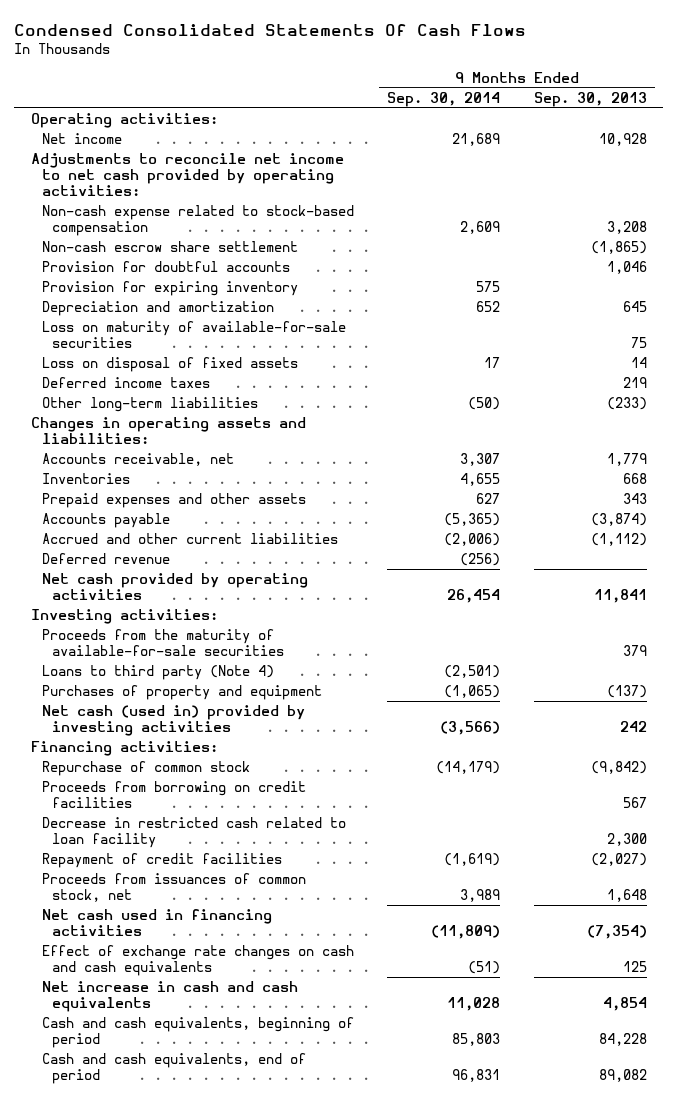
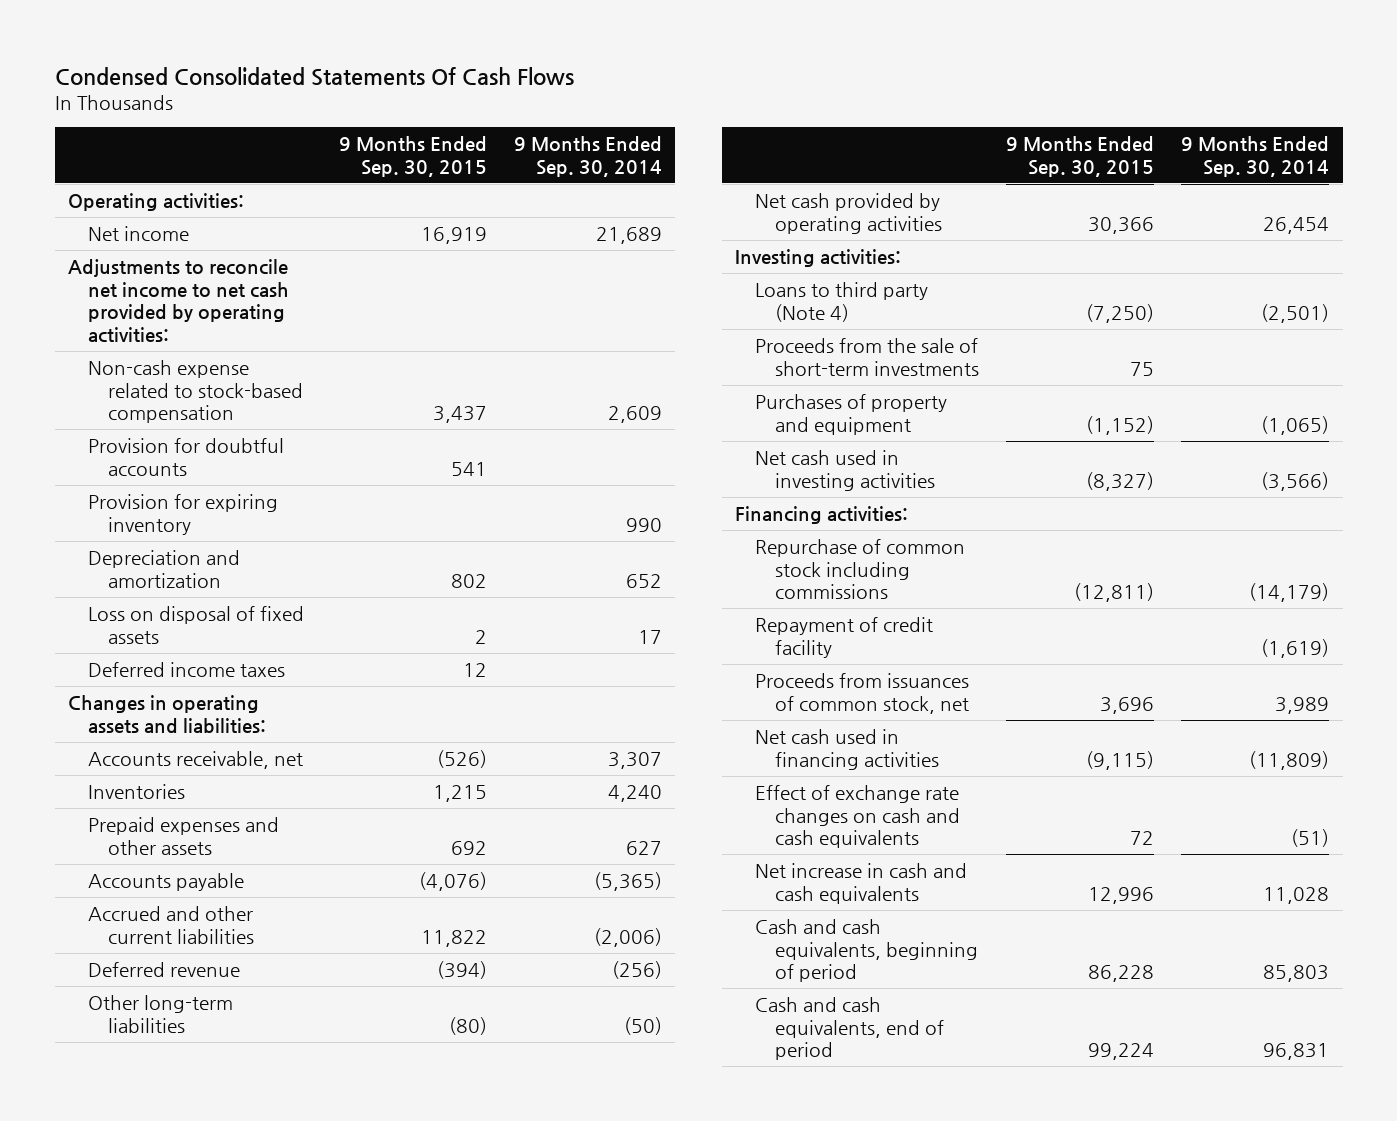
[533,91,647,107] Sep. 30, 2013 -> none
none -> [339,136,488,177] 9 Months Ended Sep. 30, 2015
[41,241,298,253] Non-cash escrow share settlement -> none
[476,281,501,293] 575 -> [625,517,662,532] 990
[41,321,346,349] Loss on maturity of available-for-sale securities -> none
[460,473,501,487] 4,655 -> [607,785,662,803] 4,240
[41,397,258,413] Other long-term liabilities -> [88,995,234,1033] Other long-term liabilities
[41,629,285,657] Proceeds from the maturity of available-for-sale securities -> none
none -> [755,338,980,376] Proceeds from the sale of short-term investments
[41,705,305,737] Net cash (used in) provided by investing activities -> [755,450,936,491] Net cash used in investing activities
[41,781,306,809] Proceeds from borrowing on credit facilities -> none
[41,817,346,849] Decrease in restricted cash related to loan facility -> none
[41,761,250,777] Repurchase of common stock -> [755,539,966,600] Repurchase of common stock including commissions
[41,853,282,869] Repayment of credit facilities -> [755,617,934,658] Repayment of credit facility

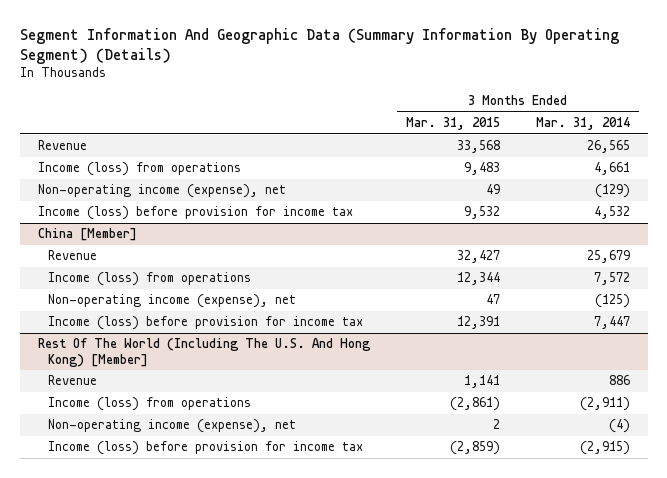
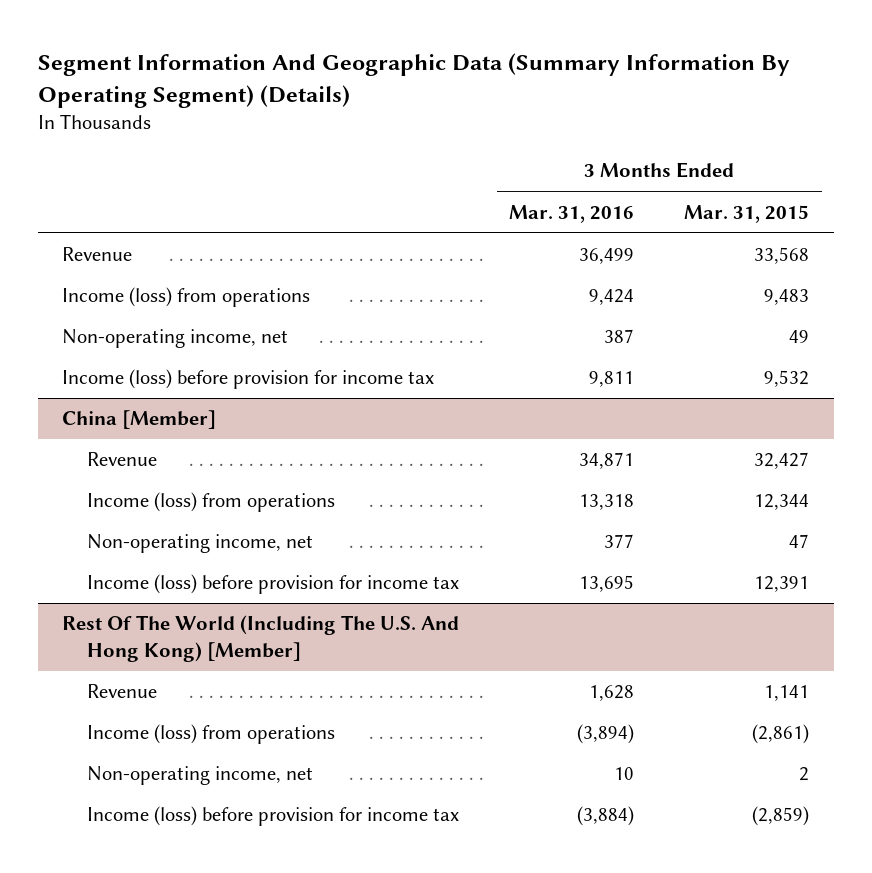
[535,117,630,131] Mar. 31, 2014 -> none
none -> [509,204,635,223] Mar. 31, 2016
[37,184,286,199] Non-operating income (expense), net -> [62,329,289,349] Non-operating income, net
[47,294,296,309] Non-operating income (expense), net -> [87,534,314,554] Non-operating income, net
[47,419,296,434] Non-operating income (expense), net -> [87,766,314,786] Non-operating income, net

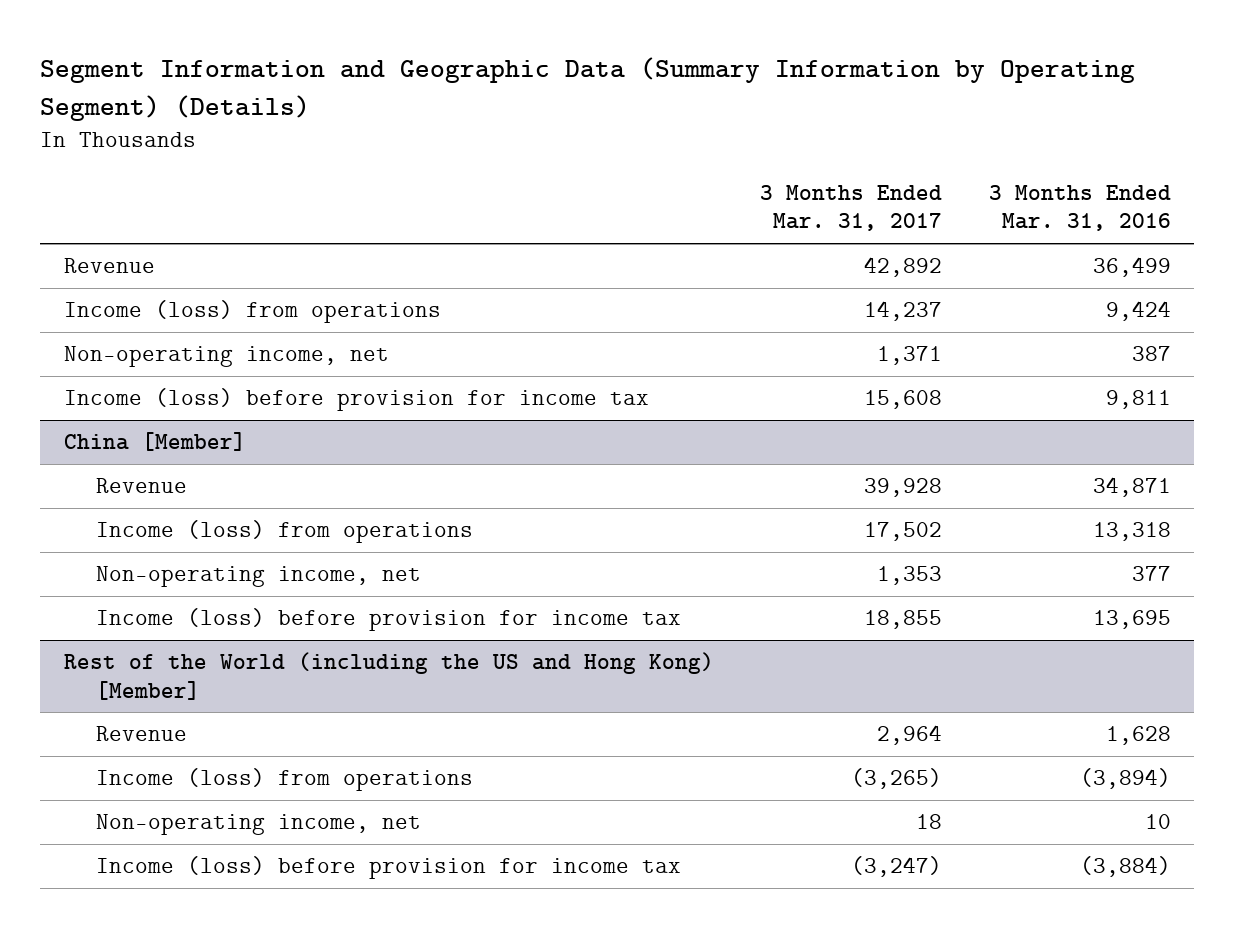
[37,52,790,108] Segment Information And Geographic Data (Summary Information By Operating Segment) (Details) -> [40,57,1136,121] Segment Information and Geographic Data (Summary Information by Operating Segment) (Details)
[684,204,810,223] Mar. 31, 2015 -> none
none -> [760,184,943,232] 3 Months Ended Mar. 31, 2017
[62,615,460,663] Rest Of The World (Including The U.S. And Hong Kong) [Member] -> [63,652,714,700] Rest of the World (including the US and Hong Kong) [Member]

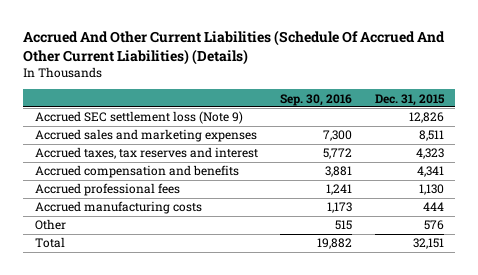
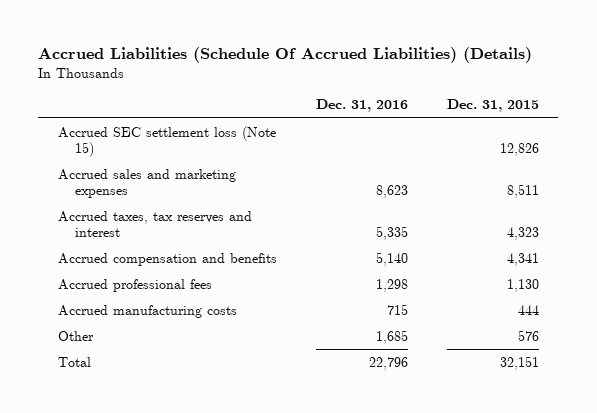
[23,30,446,65] Accrued And Other Current Liabilities (Schedule Of Accrued And Other Current Liabilities) (Details) -> [38,47,533,64] Accrued Liabilities (Schedule Of Accrued Liabilities) (Details)
[280,93,353,106] Sep. 30, 2016 -> none
none -> [315,99,408,113] Dec. 31, 2016
[34,111,243,125] Accrued SEC settlement loss (Note 9) -> [57,125,276,158] Accrued SEC settlement loss (Note 15)

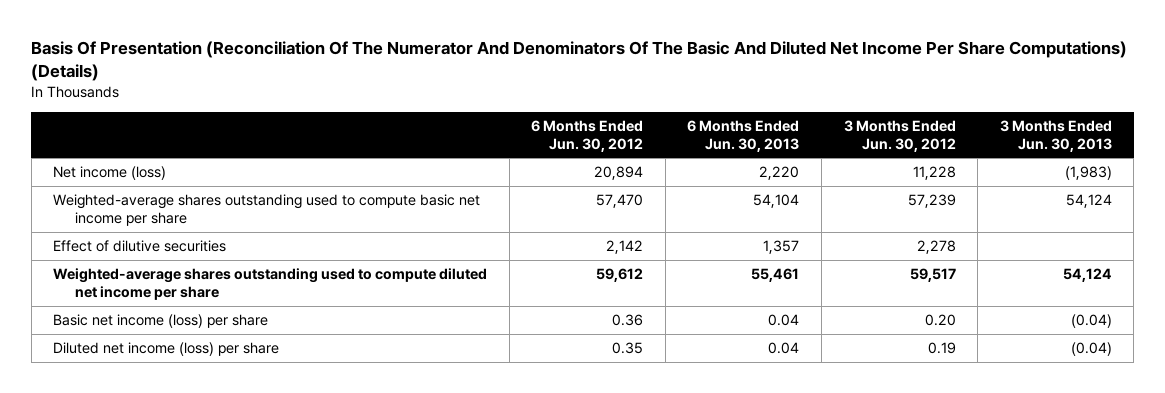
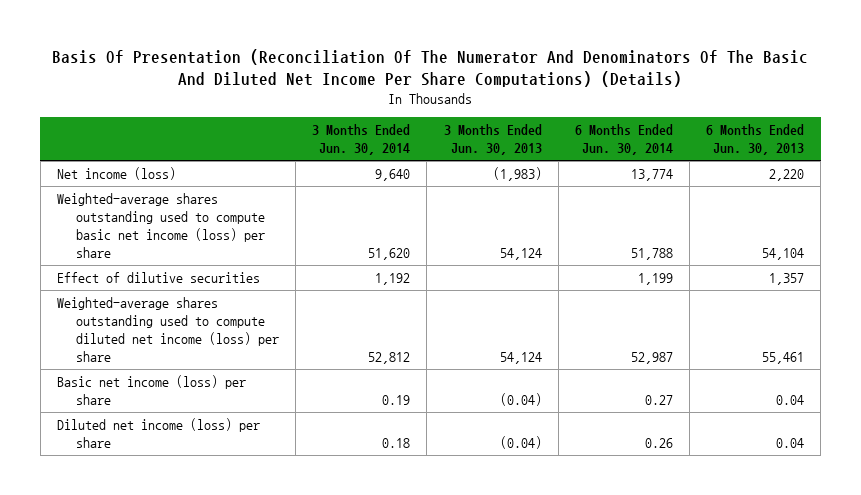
[531,119,644,152] 6 Months Ended Jun. 30, 2012 -> none
[843,119,956,152] 3 Months Ended Jun. 30, 2012 -> none
none -> [312,124,411,156] 3 Months Ended Jun. 30, 2014
none -> [574,124,673,156] 6 Months Ended Jun. 30, 2014
[53,194,481,227] Weighted-average shares outstanding used to compute basic net income per share -> [56,193,265,258] Weighted-average shares outstanding used to compute basic net income (loss) per share
[53,268,488,301] Weighted-average shares outstanding used to compute diluted net income per share -> [56,297,279,362] Weighted-average shares outstanding used to compute diluted net income (loss) per share

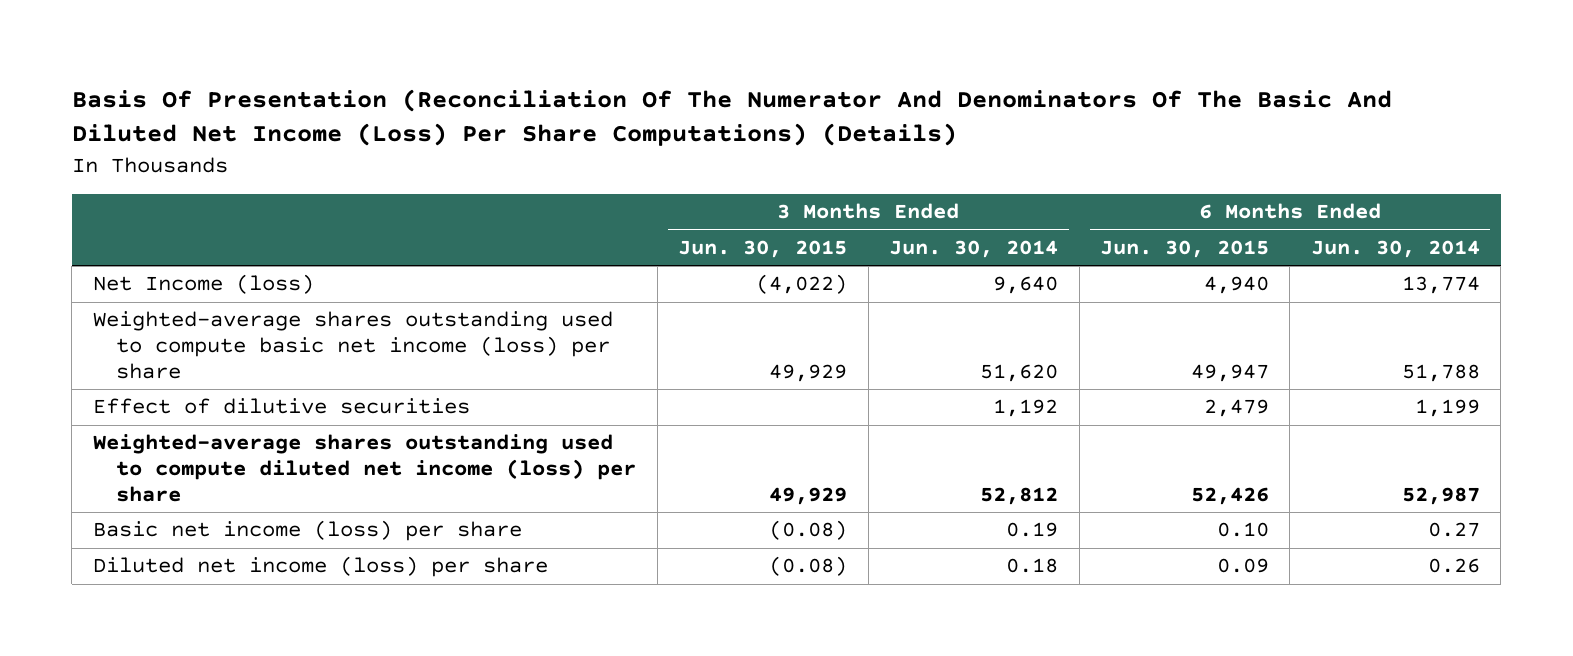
[52,49,809,87] Basis Of Presentation (Reconciliation Of The Numerator And Denominators Of The Basic And Diluted Net Income Per Share Computations) (Details) -> [71,88,1392,147] Basis Of Presentation (Reconciliation Of The Numerator And Denominators Of The Basic And Diluted Net Income (Loss) Per Share Computations) (Details)
[443,124,542,156] 3 Months Ended Jun. 30, 2013 -> none
[706,124,805,156] 6 Months Ended Jun. 30, 2013 -> none
none -> [678,240,848,259] Jun. 30, 2015
none -> [1099,240,1269,259] Jun. 30, 2015
[56,167,176,181] Net income (loss) -> [92,274,314,295] Net Income (loss)

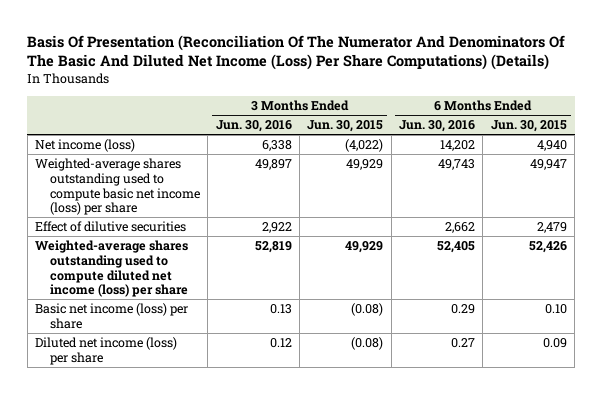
[889,240,1059,259] Jun. 30, 2014 -> none
[1310,240,1480,259] Jun. 30, 2014 -> none
none -> [215,120,292,133] Jun. 30, 2016
none -> [399,120,476,133] Jun. 30, 2016
[92,274,314,295] Net Income (loss) -> [35,139,136,153] Net income (loss)

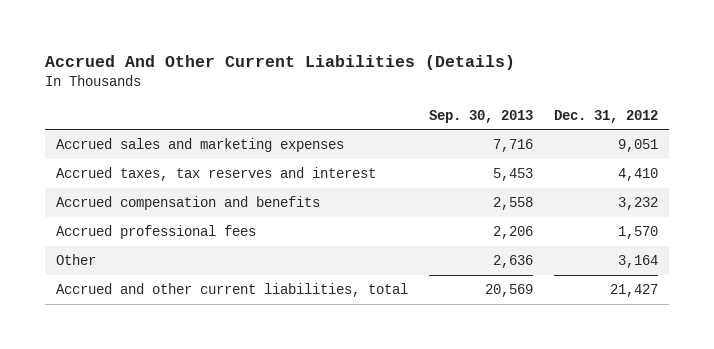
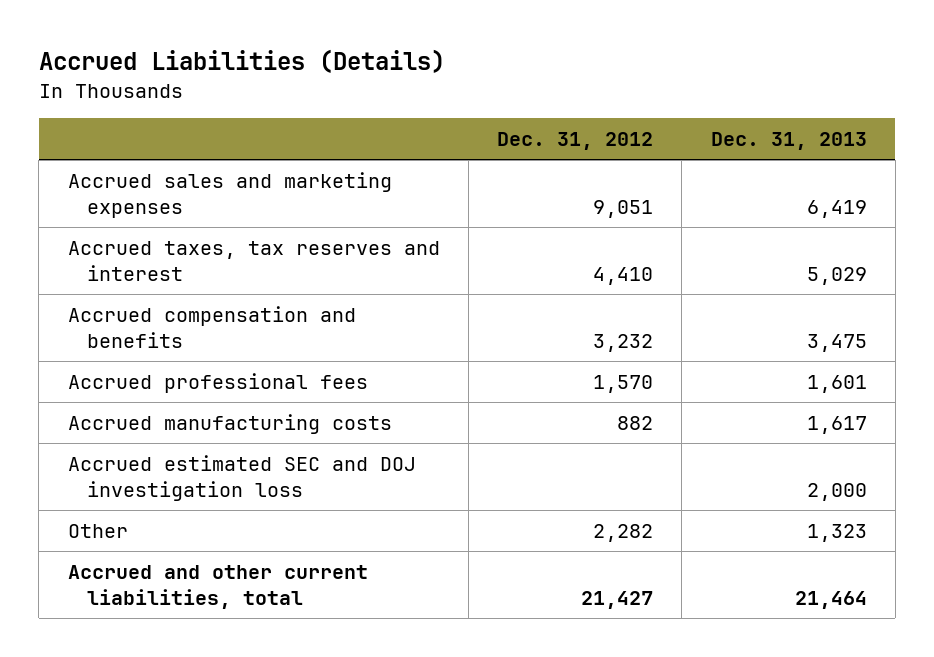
[44,54,515,70] Accrued And Other Current Liabilities (Details) -> [38,49,445,74] Accrued Liabilities (Details)
[428,109,533,123] Sep. 30, 2013 -> none
none -> [710,131,867,150] Dec. 31, 2013
none -> [67,414,392,435] Accrued manufacturing costs
none -> [67,455,416,501] Accrued estimated SEC and DOJ investigation loss
[618,255,659,269] 3,164 -> [593,524,654,543] 2,282

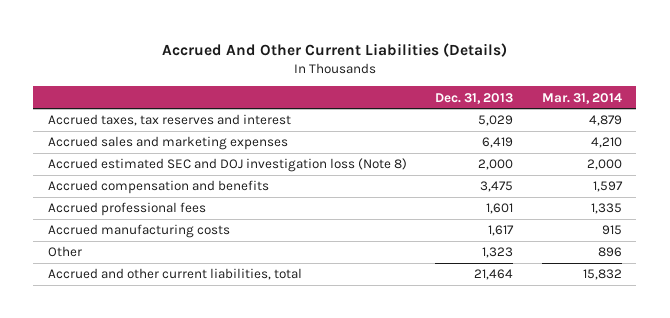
[38,49,445,74] Accrued Liabilities (Details) -> [161,42,507,57] Accrued And Other Current Liabilities (Details)
[497,131,654,150] Dec. 31, 2012 -> none
none -> [542,92,623,104] Mar. 31, 2014
[67,172,392,218] Accrued sales and marketing expenses -> [47,136,288,151] Accrued sales and marketing expenses
none -> [47,158,407,173] Accrued estimated SEC and DOJ investigation loss (Note 8)
[67,455,416,501] Accrued estimated SEC and DOJ investigation loss -> none

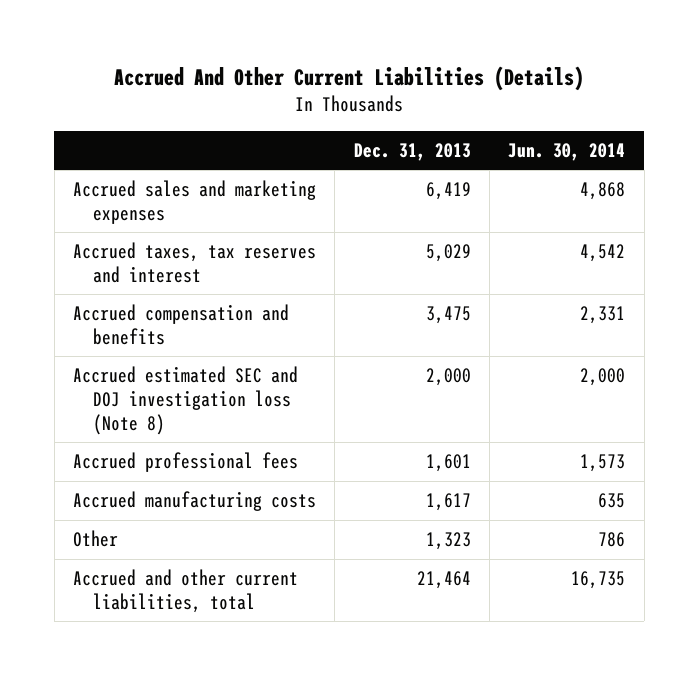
[542,92,623,104] Mar. 31, 2014 -> none
none -> [508,142,626,161] Jun. 30, 2014
[47,114,291,127] Accrued taxes, tax reserves and interest -> [73,242,317,283] Accrued taxes, tax reserves and interest
[47,158,407,173] Accrued estimated SEC and DOJ investigation loss (Note 8) -> [73,366,299,435] Accrued estimated SEC and DOJ investigation loss (Note 8)

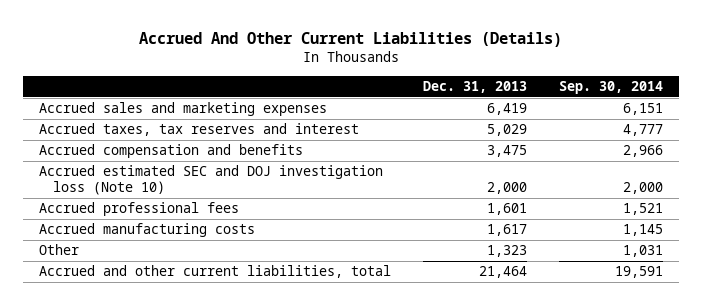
[508,142,626,161] Jun. 30, 2014 -> none
none -> [559,81,664,95] Sep. 30, 2014
[73,366,299,435] Accrued estimated SEC and DOJ investigation loss (Note 8) -> [38,165,383,196] Accrued estimated SEC and DOJ investigation loss (Note 10)

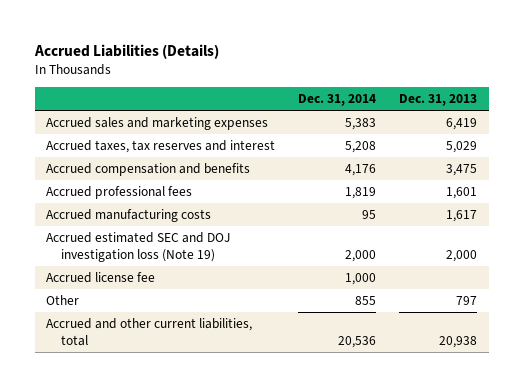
[139,31,563,47] Accrued And Other Current Liabilities (Details) -> [33,43,219,59] Accrued Liabilities (Details)
[559,81,664,95] Sep. 30, 2014 -> none
none -> [298,94,377,107] Dec. 31, 2014
[38,165,383,196] Accrued estimated SEC and DOJ investigation loss (Note 10) -> none
none -> [46,231,231,262] Accrued estimated SEC and DOJ investigation loss (Note 19)
none -> [46,271,156,283] Accrued license fee
[487,245,528,258] 1,323 -> [456,295,478,305] 797
[479,266,528,279] 21,464 -> [439,335,478,348] 20,938

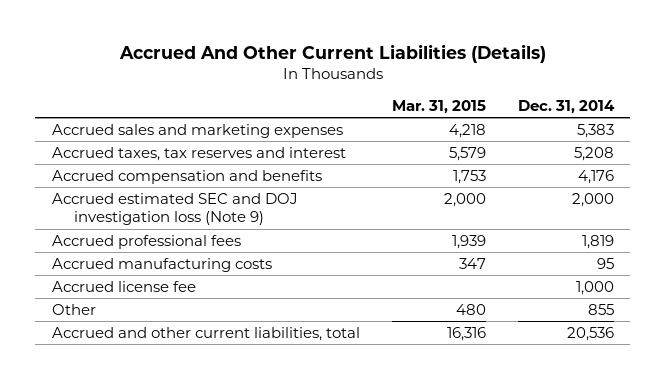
[33,43,219,59] Accrued Liabilities (Details) -> [118,43,546,63] Accrued And Other Current Liabilities (Details)
[399,94,478,107] Dec. 31, 2013 -> none
none -> [391,99,486,114] Mar. 31, 2015
none -> [51,192,298,226] Accrued estimated SEC and DOJ investigation loss (Note 9)
[46,231,231,262] Accrued estimated SEC and DOJ investigation loss (Note 19) -> none

